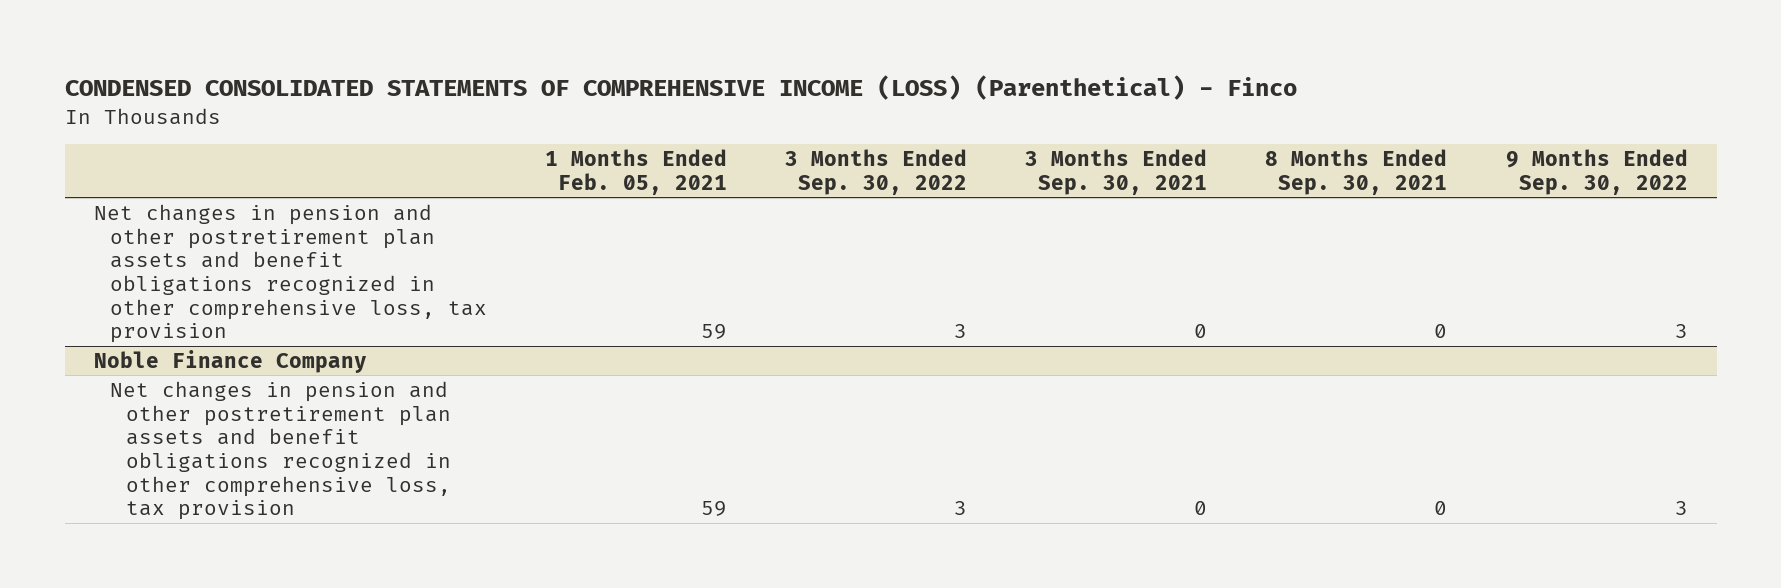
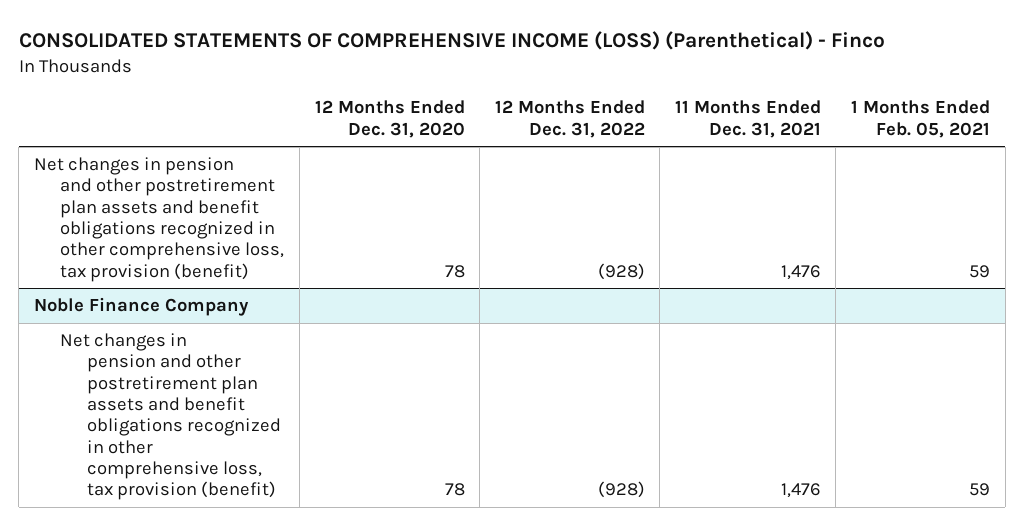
[64,75,1297,101] CONDENSED CONSOLIDATED STATEMENTS OF COMPREHENSIVE INCOME (LOSS) (Parenthetical) - Finco -> [18,31,885,51] CONSOLIDATED STATEMENTS OF COMPREHENSIVE INCOME (LOSS) (Parenthetical) - Finco
[785,148,968,195] 3 Months Ended Sep. 30, 2022 -> none
[1025,148,1208,195] 3 Months Ended Sep. 30, 2021 -> none
[1265,148,1448,195] 8 Months Ended Sep. 30, 2021 -> none
[1505,148,1688,195] 9 Months Ended Sep. 30, 2022 -> none
none -> [314,100,465,138] 12 Months Ended Dec. 31, 2020
none -> [494,100,645,138] 12 Months Ended Dec. 31, 2022
none -> [674,100,821,138] 11 Months Ended Dec. 31, 2021
[93,203,487,344] Net changes in pension and other postretirement plan assets and benefit obligations recognized in other comprehensive loss, tax provision -> [33,157,285,282] Net changes in pension and other postretirement plan assets and benefit obligations recognized in other comprehensive loss, tax provision (benefit)
[109,380,451,521] Net changes in pension and other postretirement plan assets and benefit obligations recognized in other comprehensive loss, tax provision -> [60,333,281,501] Net changes in pension and other postretirement plan assets and benefit obligations recognized in other comprehensive loss, tax provision (benefit)

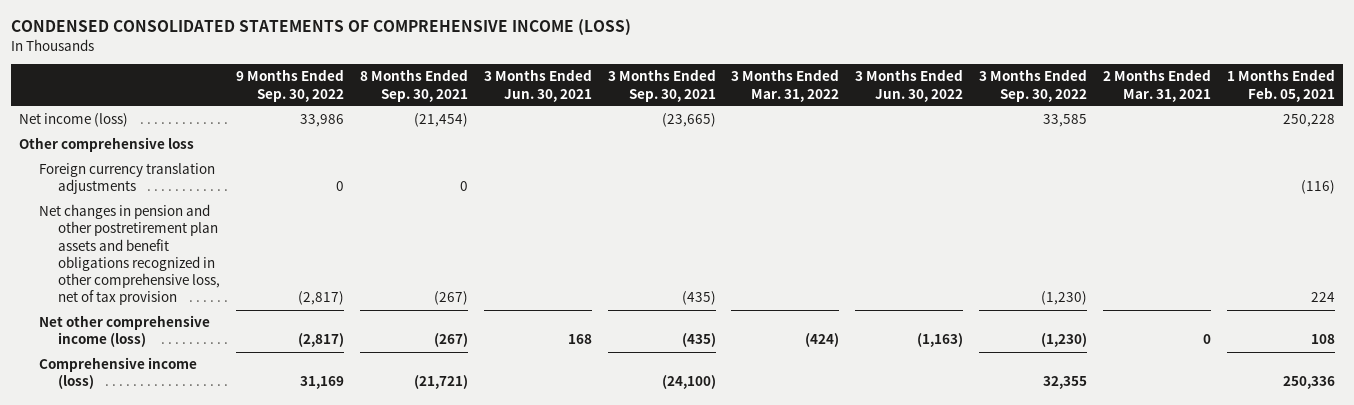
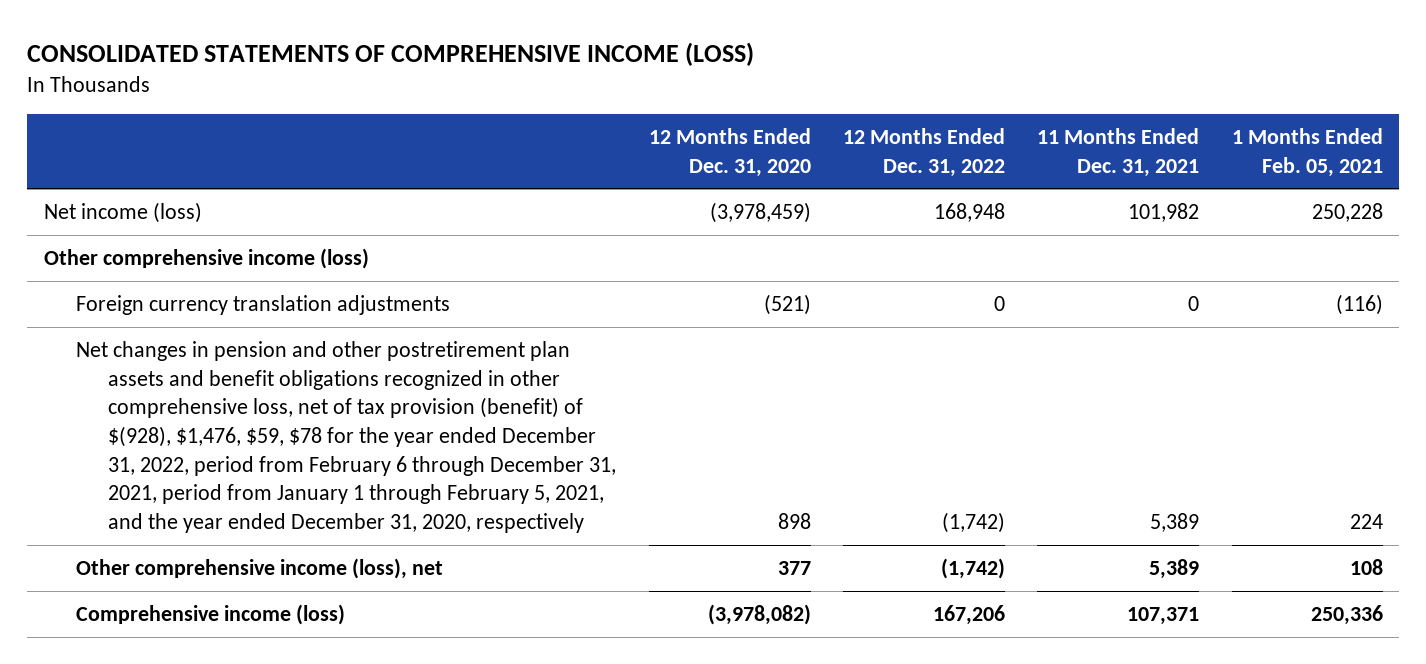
[11,19,632,37] CONDENSED CONSOLIDATED STATEMENTS OF COMPREHENSIVE INCOME (LOSS) -> [27,41,755,66] CONSOLIDATED STATEMENTS OF COMPREHENSIVE INCOME (LOSS)
[235,69,344,102] 9 Months Ended Sep. 30, 2022 -> none
[359,69,468,102] 8 Months Ended Sep. 30, 2021 -> none
[483,69,592,102] 3 Months Ended Jun. 30, 2021 -> none
[607,69,716,102] 3 Months Ended Sep. 30, 2021 -> none
[731,69,840,102] 3 Months Ended Mar. 31, 2022 -> none
[855,69,964,102] 3 Months Ended Jun. 30, 2022 -> none
[979,69,1088,102] 3 Months Ended Sep. 30, 2022 -> none
[1103,69,1212,102] 2 Months Ended Mar. 31, 2021 -> none
none -> [648,128,811,177] 12 Months Ended Dec. 31, 2020
none -> [843,128,1006,177] 12 Months Ended Dec. 31, 2022
none -> [1037,128,1200,177] 11 Months Ended Dec. 31, 2021
[19,137,195,153] Other comprehensive loss -> [43,248,369,270] Other comprehensive income (loss)
[38,204,220,306] Net changes in pension and other postretirement plan assets and benefit obligations recognized in other comprehensive loss, net of tax provision -> [75,341,617,534] Net changes in pension and other postretirement plan assets and benefit obligations recognized in other comprehensive loss, net of tax provision (benefit) of $(928), $1,476, $59, $78 for the year ended December 31, 2022, period from February 6 through December 31, 2021, period from January 1 through February 5, 2021, and the year ended December 31, 2020, respectively
[38,315,210,348] Net other comprehensive income (loss) -> [75,558,443,580] Other comprehensive income (loss), net

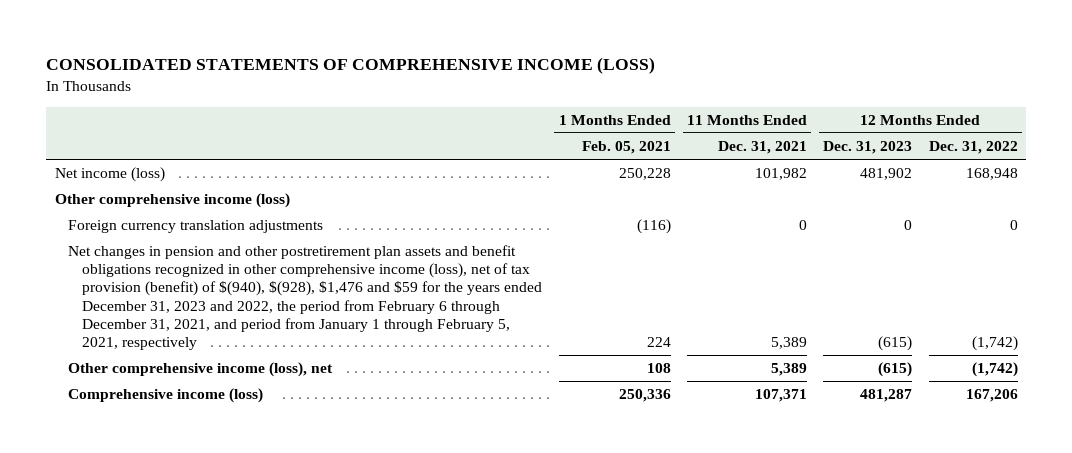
[648,128,811,177] 12 Months Ended Dec. 31, 2020 -> none
none -> [823,141,913,155] Dec. 31, 2023
[75,341,617,534] Net changes in pension and other postretirement plan assets and benefit obligations recognized in other comprehensive loss, net of tax provision (benefit) of $(928), $1,476, $59, $78 for the year ended December 31, 2022, period from February 6 through December 31, 2021, period from January 1 through February 5, 2021, and the year ended December 31, 2020, respectively -> [68,245,543,350] Net changes in pension and other postretirement plan assets and benefit obligations recognized in other comprehensive income (loss), net of tax provision (benefit) of $(940), $(928), $1,476 and $59 for the years ended December 31, 2023 and 2022, the period from February 6 through December 31, 2021, and period from January 1 through February 5, 2021, respectively

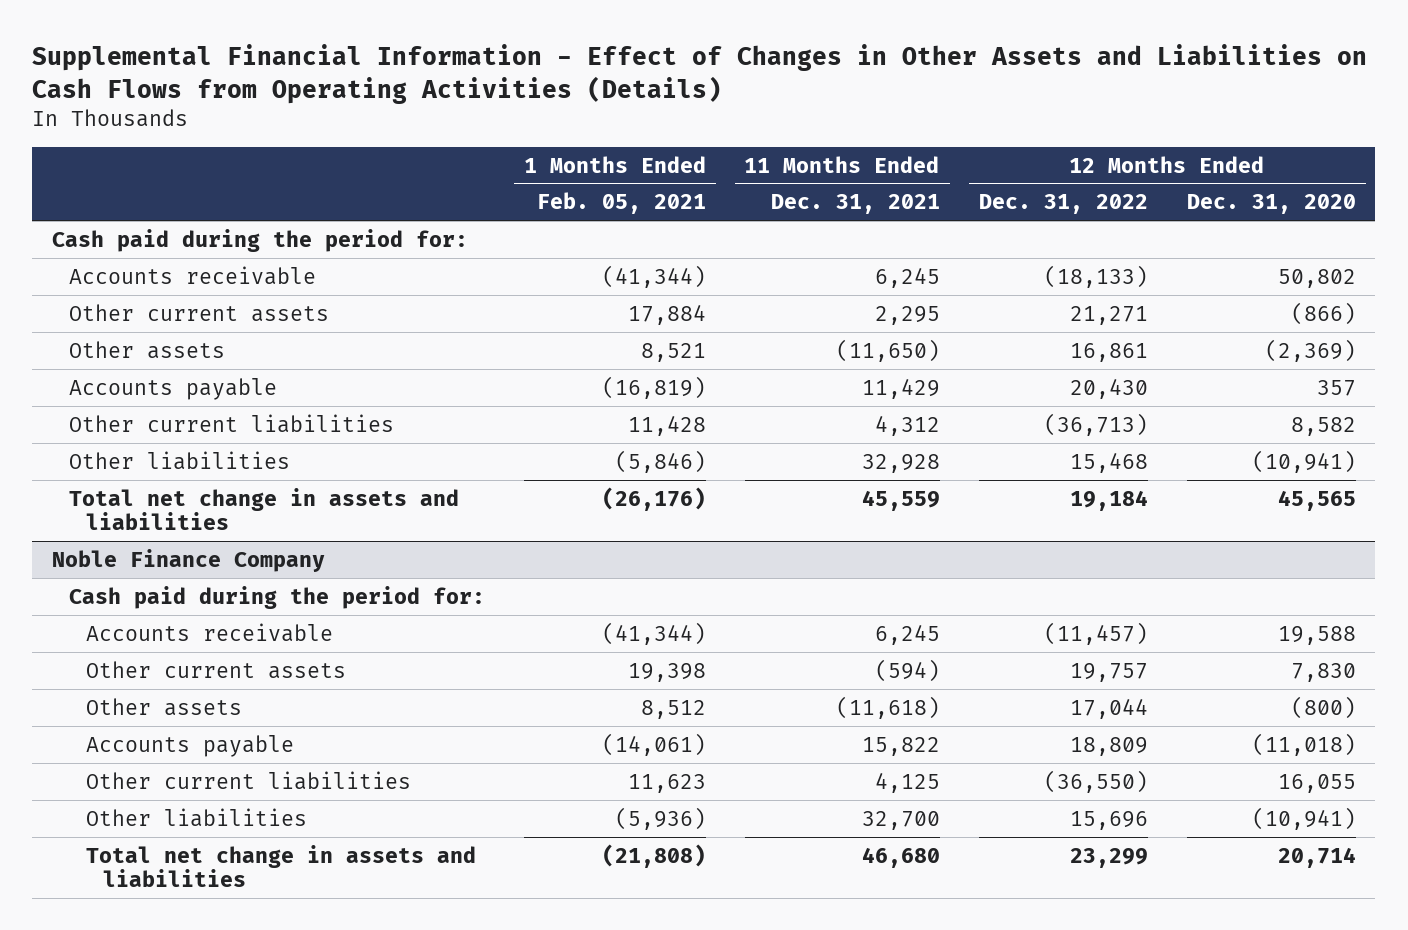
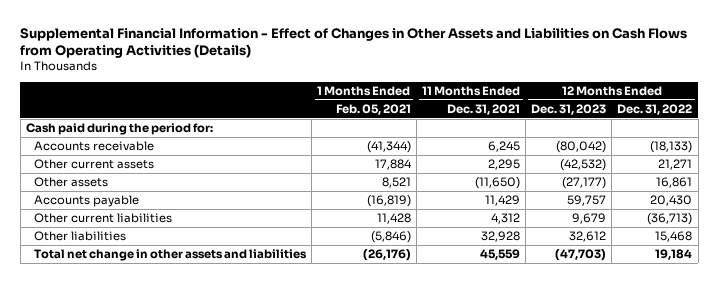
[1186,194,1356,215] Dec. 31, 2020 -> none
none -> [531,103,607,115] Dec. 31, 2023
[51,548,325,572] Noble Finance Company -> none
[68,585,485,609] Cash paid during the period for: -> none
[85,622,333,642] Accounts receivable -> none
[85,660,346,679] Other current assets -> none
[85,697,242,716] Other assets -> none
[85,734,294,757] Accounts payable -> none
[85,770,411,790] Other current liabilities -> none
[85,807,307,827] Other liabilities -> none
[85,844,476,888] Total net change in assets and liabilities -> none
[68,487,459,531] Total net change in assets and liabilities -> [34,249,308,262] Total net change in other assets and liabilities

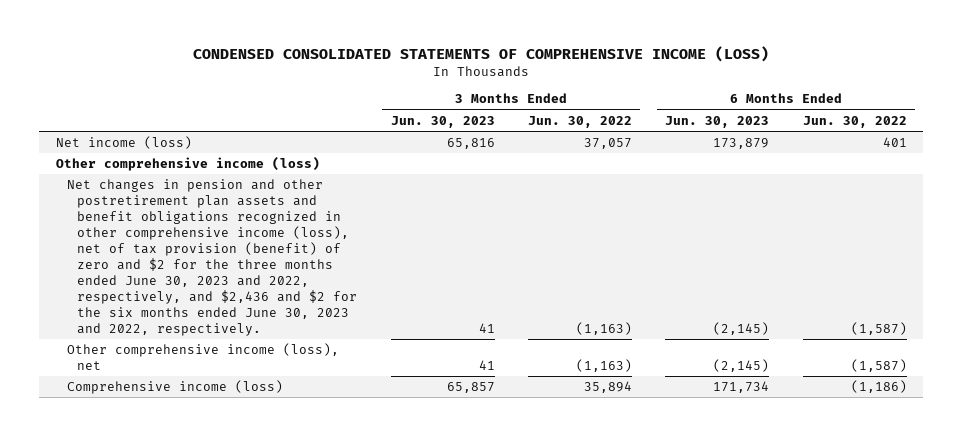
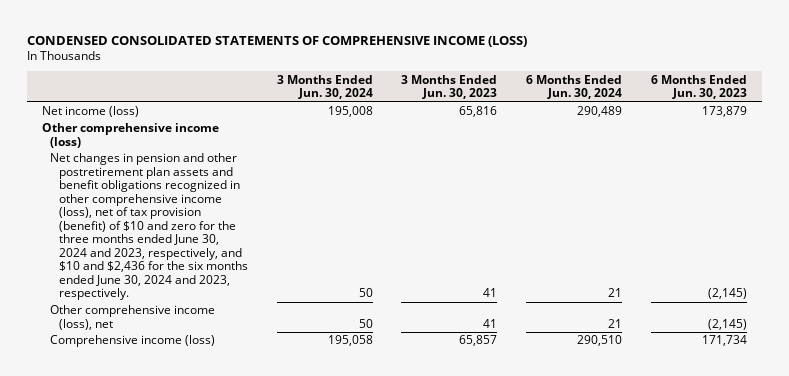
[527,115,632,128] Jun. 30, 2022 -> none
[802,115,907,128] Jun. 30, 2022 -> none
none -> [276,74,373,100] 3 Months Ended Jun. 30, 2024
none -> [526,74,623,100] 6 Months Ended Jun. 30, 2024
[66,179,358,336] Net changes in pension and other postretirement plan assets and benefit obligations recognized in other comprehensive income (loss), net of tax provision (benefit) of zero and $2 for the three months ended June 30, 2023 and 2022, respectively, and $2,436 and $2 for the six months ended June 30, 2023 and 2022, respectively. -> [50,153,248,301] Net changes in pension and other postretirement plan assets and benefit obligations recognized in other comprehensive income (loss), net of tax provision (benefit) of $10 and zero for the three months ended June 30, 2024 and 2023, respectively, and $10 and $2,436 for the six months ended June 30, 2024 and 2023, respectively.

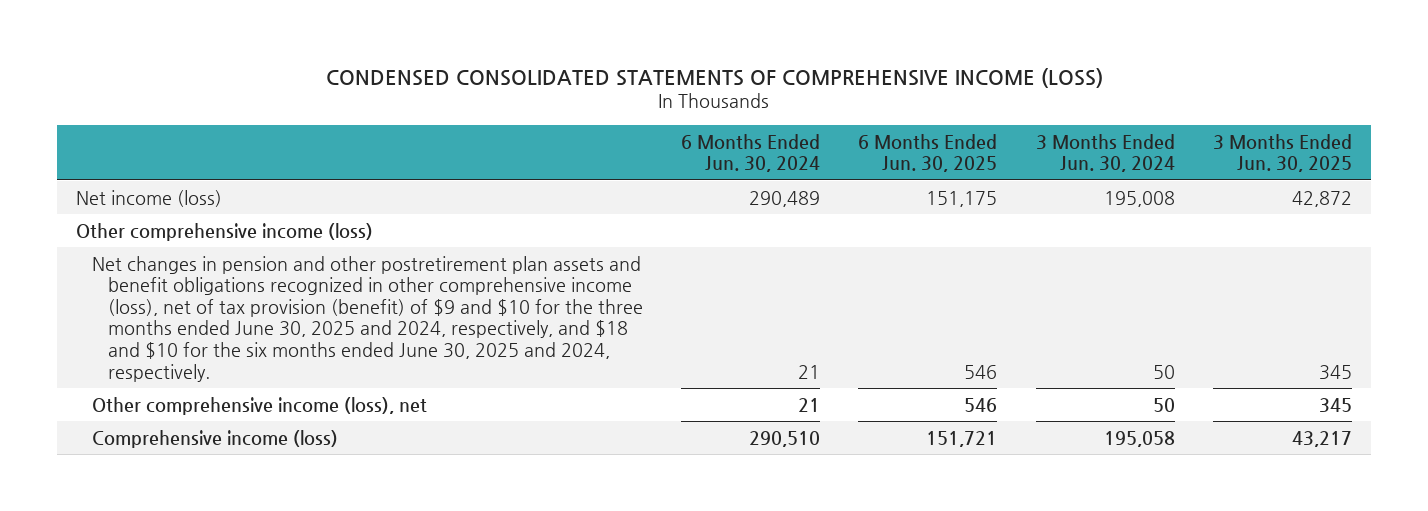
[401,74,498,100] 3 Months Ended Jun. 30, 2023 -> none
[651,74,748,100] 6 Months Ended Jun. 30, 2023 -> none
none -> [858,133,998,173] 6 Months Ended Jun. 30, 2025
none -> [1212,133,1352,173] 3 Months Ended Jun. 30, 2025
[50,153,248,301] Net changes in pension and other postretirement plan assets and benefit obligations recognized in other comprehensive income (loss), net of tax provision (benefit) of $10 and zero for the three months ended June 30, 2024 and 2023, respectively, and $10 and $2,436 for the six months ended June 30, 2024 and 2023, respectively. -> [91,255,643,382] Net changes in pension and other postretirement plan assets and benefit obligations recognized in other comprehensive income (loss), net of tax provision (benefit) of $9 and $10 for the three months ended June 30, 2025 and 2024, respectively, and $18 and $10 for the six months ended June 30, 2025 and 2024, respectively.

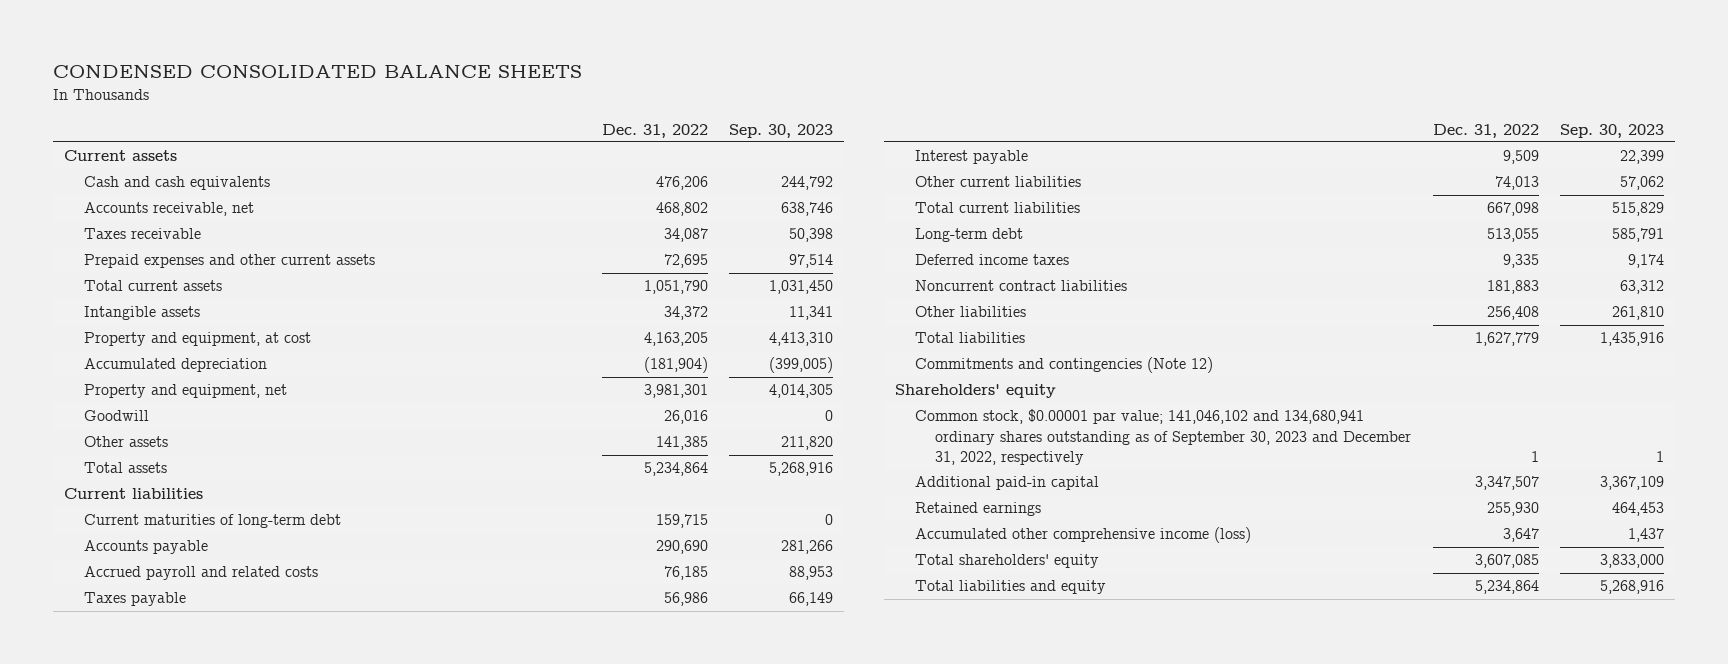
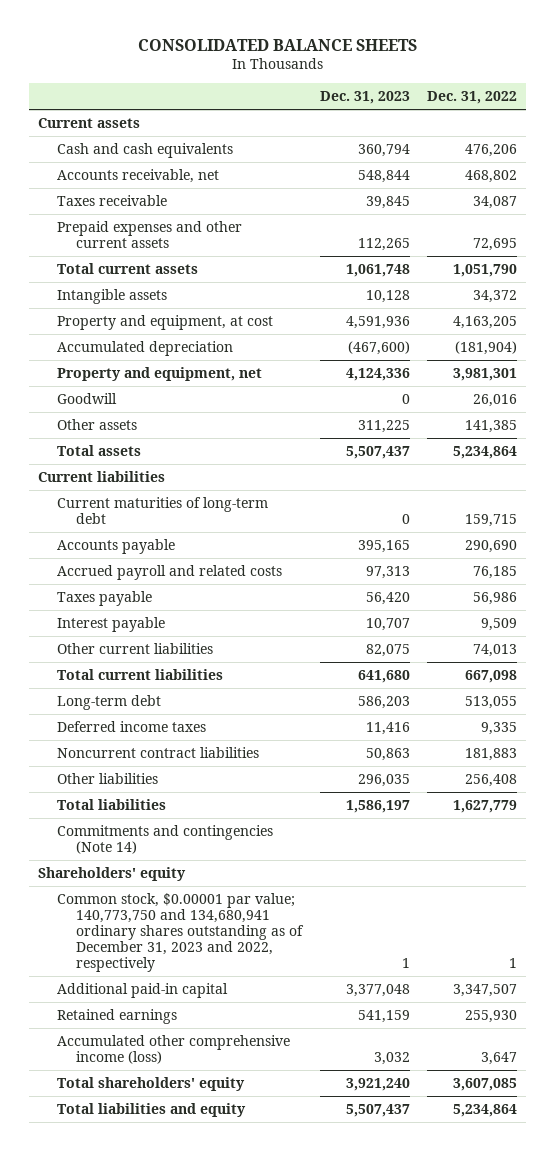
[53,65,583,79] CONDENSED CONSOLIDATED BALANCE SHEETS -> [137,38,417,51] CONSOLIDATED BALANCE SHEETS
[729,123,834,138] Sep. 30, 2023 -> none
none -> [319,90,410,104] Dec. 31, 2023
[915,357,1214,374] Commitments and contingencies (Note 12) -> [57,825,274,855] Commitments and contingencies (Note 14)
[915,409,1412,466] Common stock, $0.00001 par value; 141,046,102 and 134,680,941 ordinary shares outstanding as of September 30, 2023 and December 31, 2022, respectively -> [57,893,305,973] Common stock, $0.00001 par value; 140,773,750 and 134,680,941 ordinary shares outstanding as of December 31, 2023 and 2022, respectively

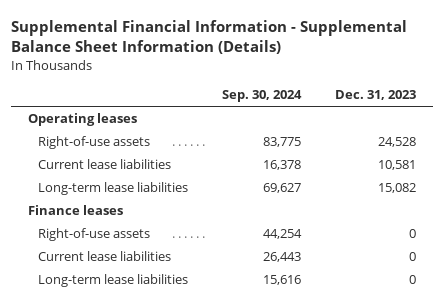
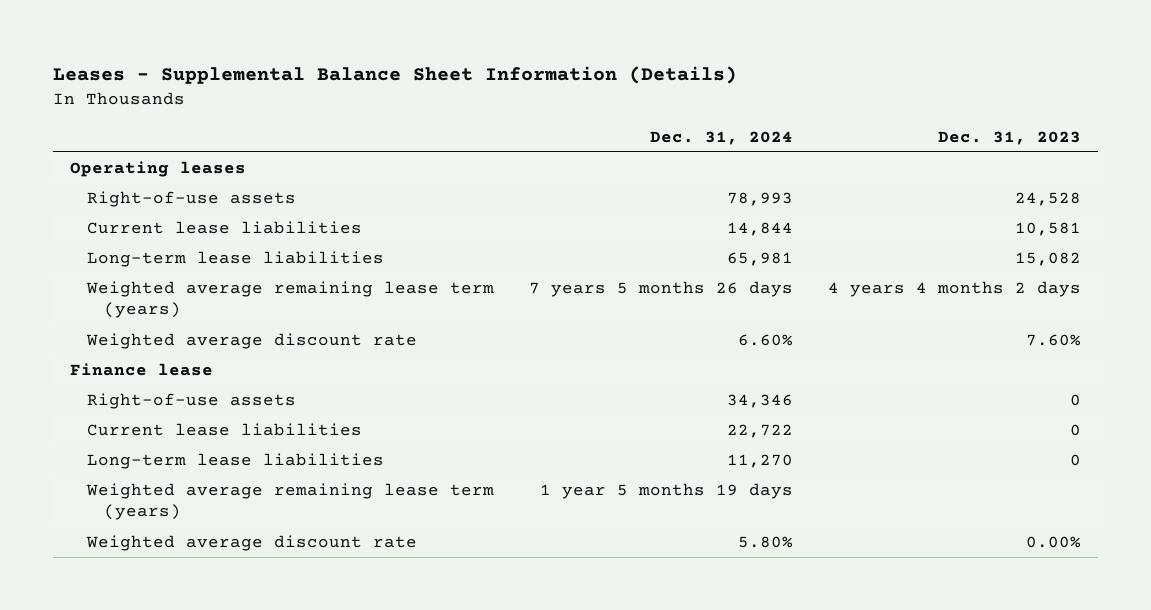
[11,19,408,55] Supplemental Financial Information - Supplemental Balance Sheet Information (Details) -> [53,66,738,85] Leases - Supplemental Balance Sheet Information (Details)
[222,90,303,103] Sep. 30, 2024 -> none
none -> [649,130,793,145] Dec. 31, 2024
none -> [86,281,495,319] Weighted average remaining lease term (years)
none -> [86,333,418,350] Weighted average discount rate
[28,205,124,216] Finance leases -> [70,363,214,377] Finance lease
none -> [86,483,495,521] Weighted average remaining lease term (years)
none -> [86,535,418,552] Weighted average discount rate

